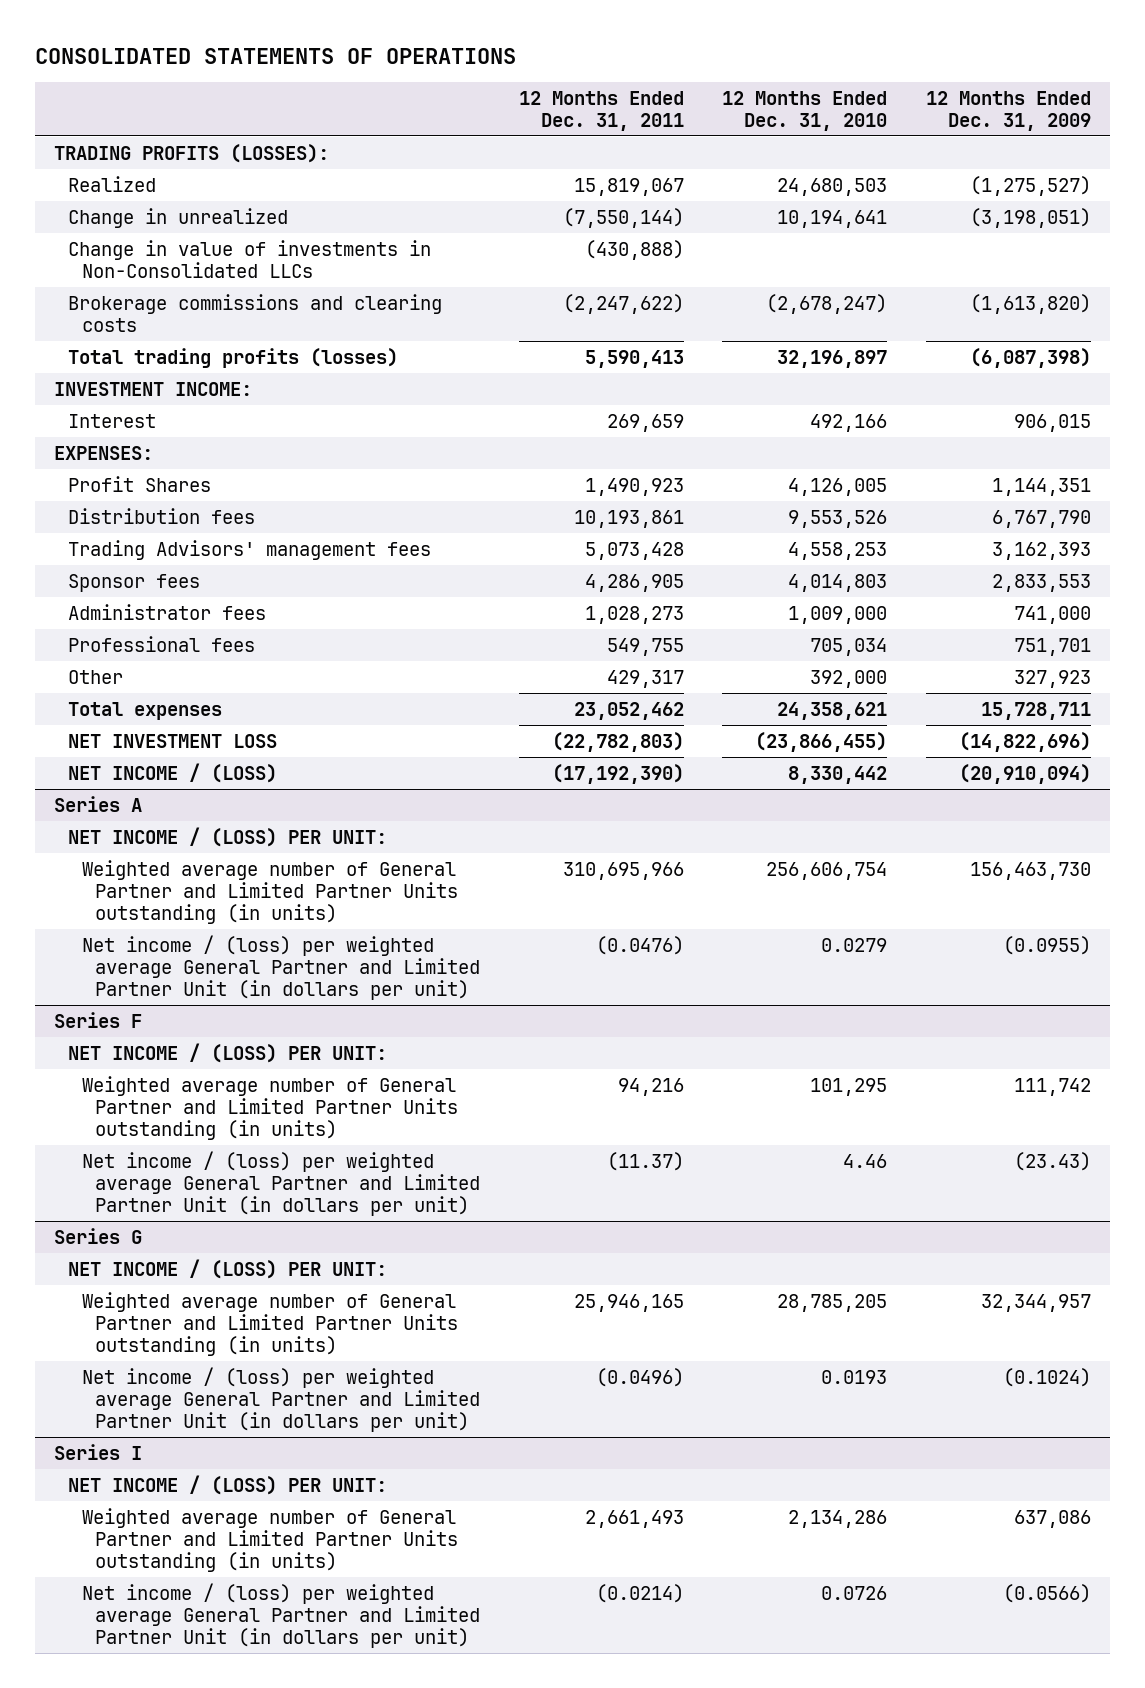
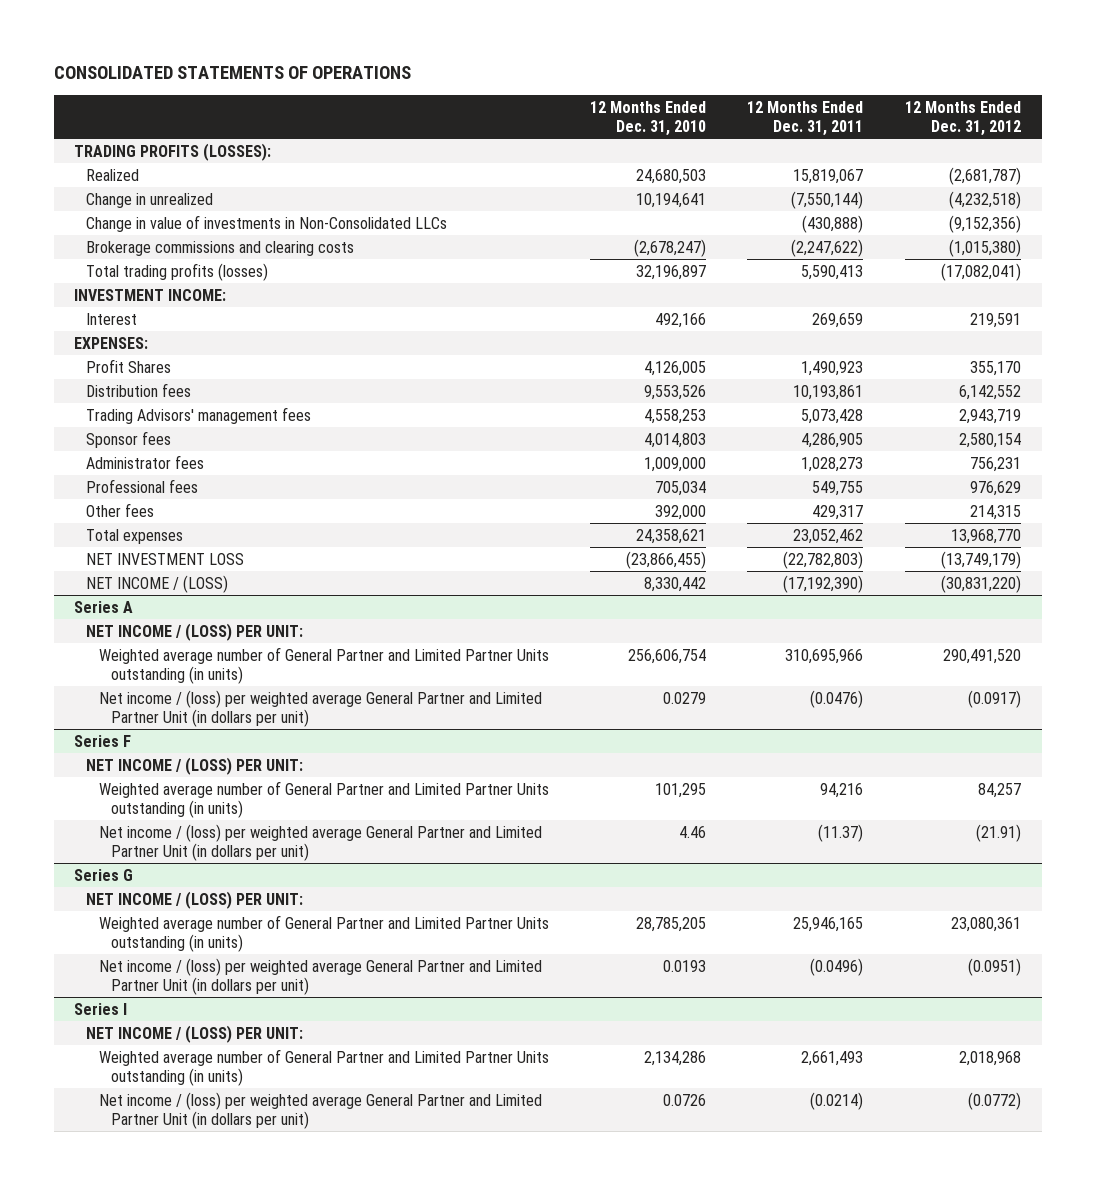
[926,90,1092,131] 12 Months Ended Dec. 31, 2009 -> none
none -> [904,100,1021,136] 12 Months Ended Dec. 31, 2012
[67,669,123,684] Other -> [86,502,155,517] Other fees

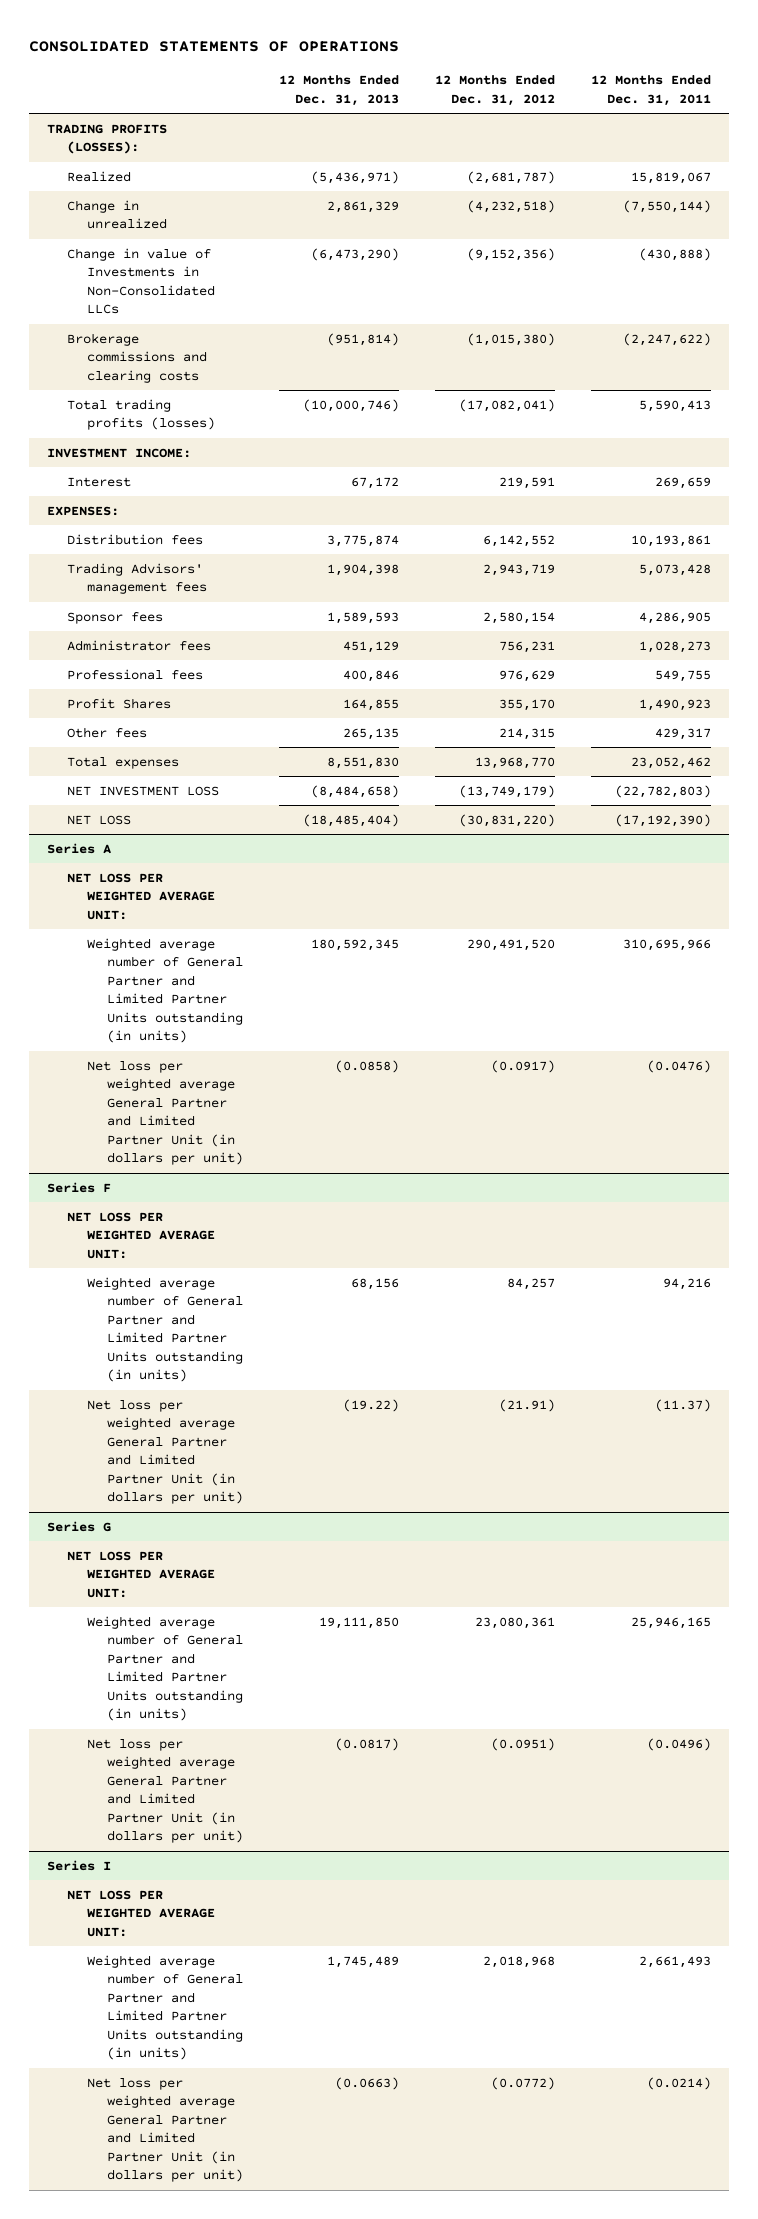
[589,100,706,136] 12 Months Ended Dec. 31, 2010 -> none
none -> [278,75,399,106] 12 Months Ended Dec. 31, 2013
[86,214,448,232] Change in value of investments in Non-Consolidated LLCs -> [66,247,216,315] Change in value of Investments in Non-Consolidated LLCs
[86,358,172,373] Profit Shares -> [66,697,171,709] Profit Shares
[86,574,229,593] NET INCOME / (LOSS) -> [66,814,131,825] NET LOSS
[86,622,304,641] NET INCOME / (LOSS) PER UNIT: -> [66,872,216,920] NET LOSS PER WEIGHTED AVERAGE UNIT:
[98,689,542,727] Net income / (loss) per weighted average General Partner and Limited Partner Unit (in dollars per unit) -> [87,1060,244,1166] Net loss per weighted average General Partner and Limited Partner Unit (in dollars per unit)
[86,756,304,775] NET INCOME / (LOSS) PER UNIT: -> [66,1211,216,1259] NET LOSS PER WEIGHTED AVERAGE UNIT:
[98,823,542,861] Net income / (loss) per weighted average General Partner and Limited Partner Unit (in dollars per unit) -> [87,1399,244,1505] Net loss per weighted average General Partner and Limited Partner Unit (in dollars per unit)
[86,890,304,909] NET INCOME / (LOSS) PER UNIT: -> [66,1550,216,1598] NET LOSS PER WEIGHTED AVERAGE UNIT:
[98,957,542,995] Net income / (loss) per weighted average General Partner and Limited Partner Unit (in dollars per unit) -> [87,1738,244,1844] Net loss per weighted average General Partner and Limited Partner Unit (in dollars per unit)
[86,1024,304,1043] NET INCOME / (LOSS) PER UNIT: -> [66,1889,216,1937] NET LOSS PER WEIGHTED AVERAGE UNIT:
[98,1091,542,1129] Net income / (loss) per weighted average General Partner and Limited Partner Unit (in dollars per unit) -> [87,2077,244,2183] Net loss per weighted average General Partner and Limited Partner Unit (in dollars per unit)

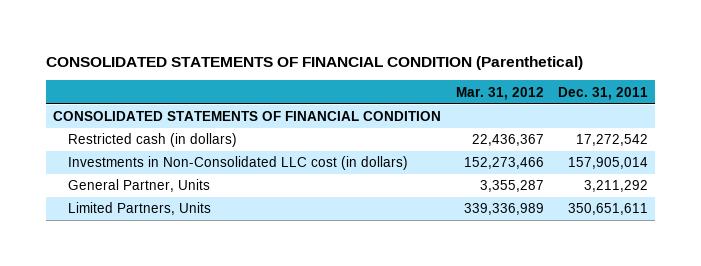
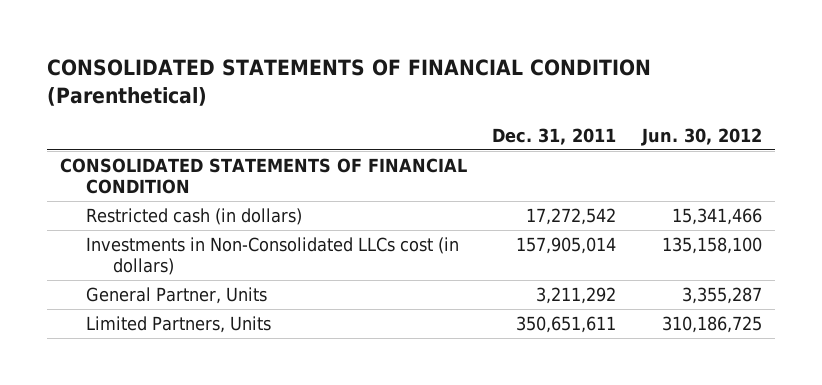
[455,86,544,100] Mar. 31, 2012 -> none
none -> [640,128,762,147] Jun. 30, 2012
[67,156,408,171] Investments in Non-Consolidated LLC cost (in dollars) -> [86,237,460,276] Investments in Non-Consolidated LLCs cost (in dollars)

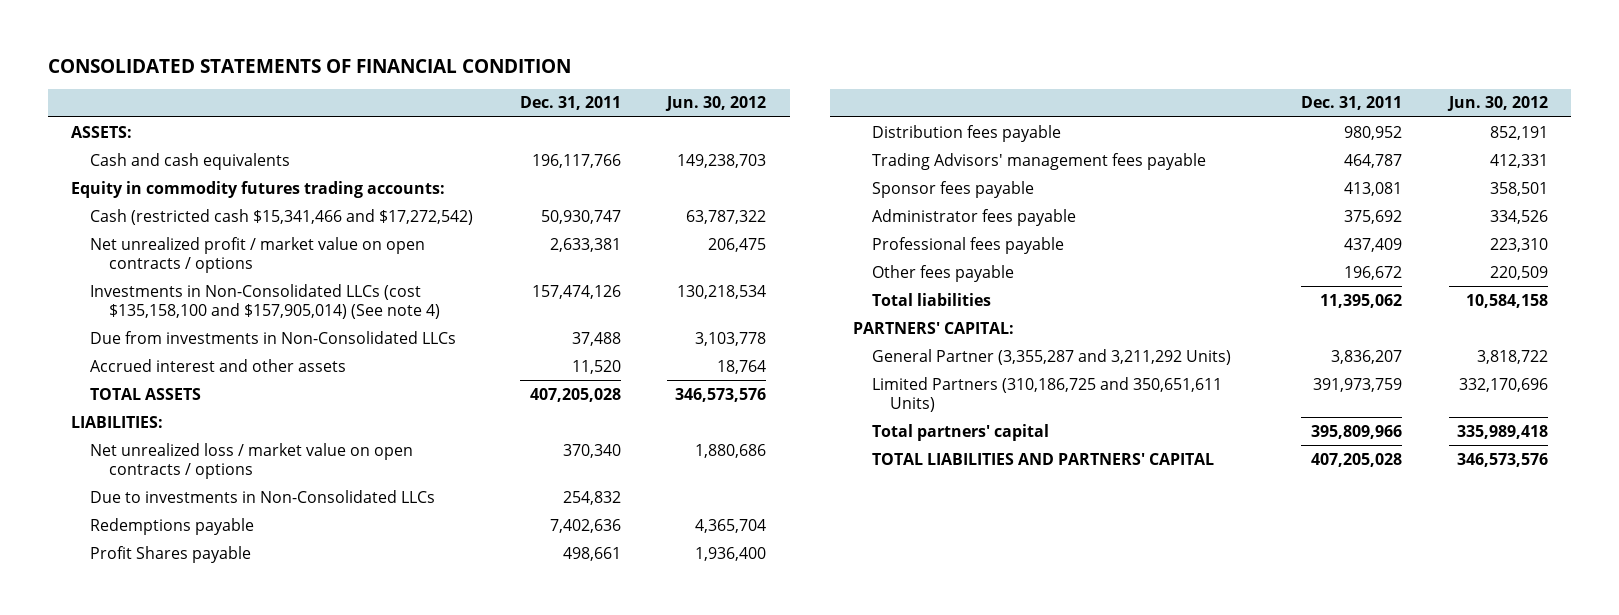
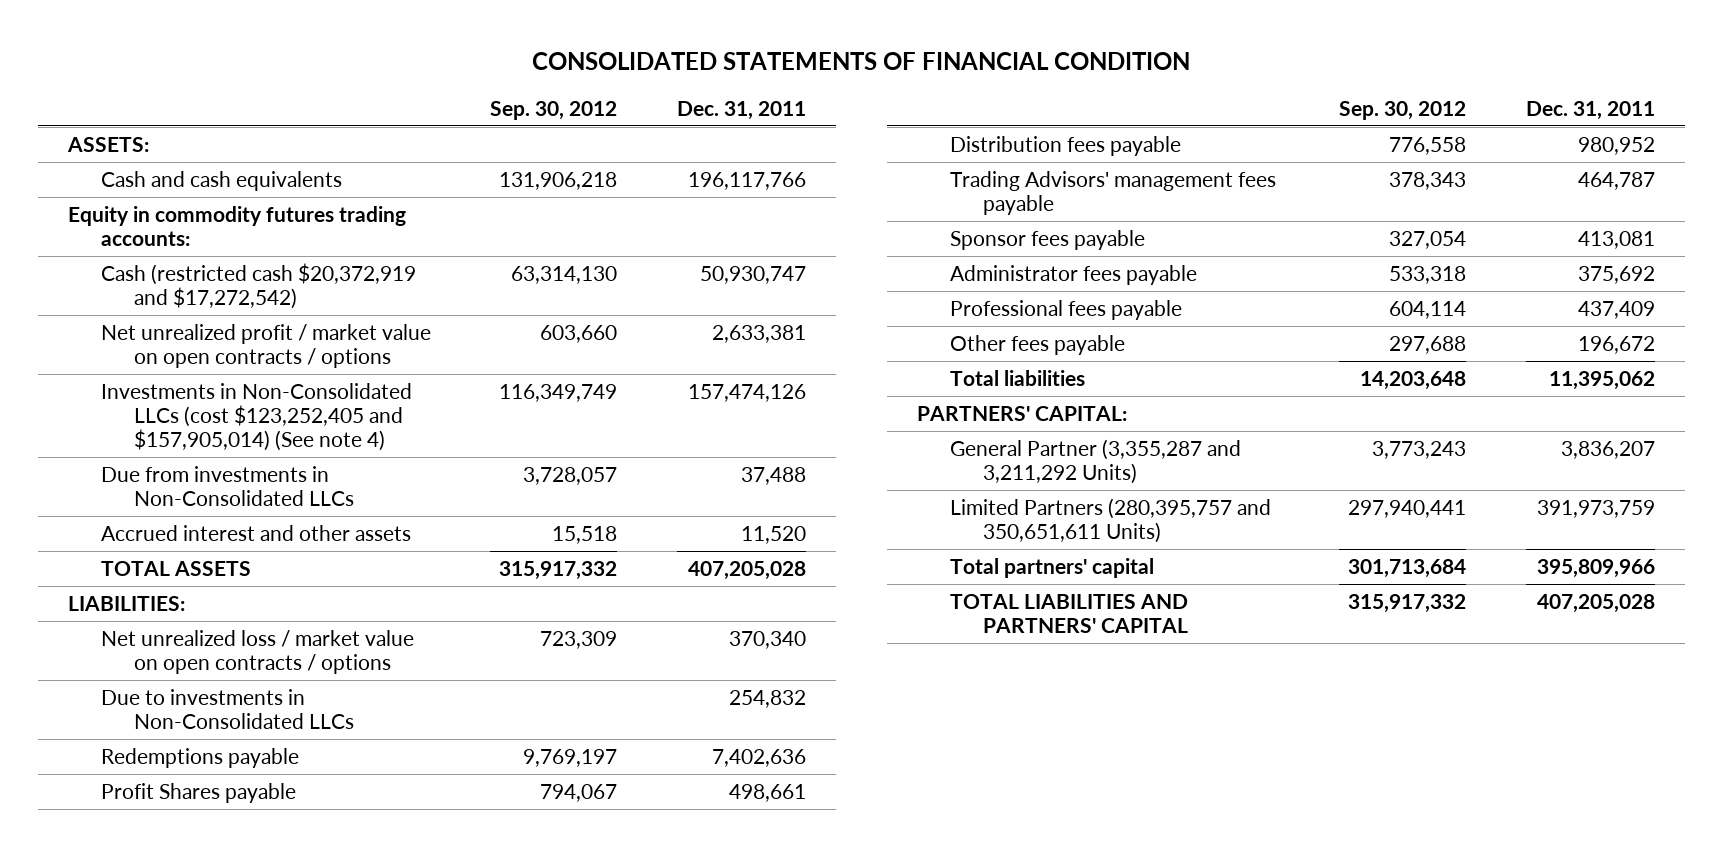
[665,96,767,112] Jun. 30, 2012 -> none
none -> [490,100,618,120] Sep. 30, 2012
[90,208,474,225] Cash (restricted cash $15,341,466 and $17,272,542) -> [101,262,417,310] Cash (restricted cash $20,372,919 and $17,272,542)
[90,283,441,319] Investments in Non-Consolidated LLCs (cost $135,158,100 and $157,905,014) (See note 4) -> [101,382,413,452] Investments in Non-Consolidated LLCs (cost $123,252,405 and $157,905,014) (See note 4)
[871,376,1222,412] Limited Partners (310,186,725 and 350,651,611 Units) -> [949,497,1271,544] Limited Partners (280,395,757 and 350,651,611 Units)

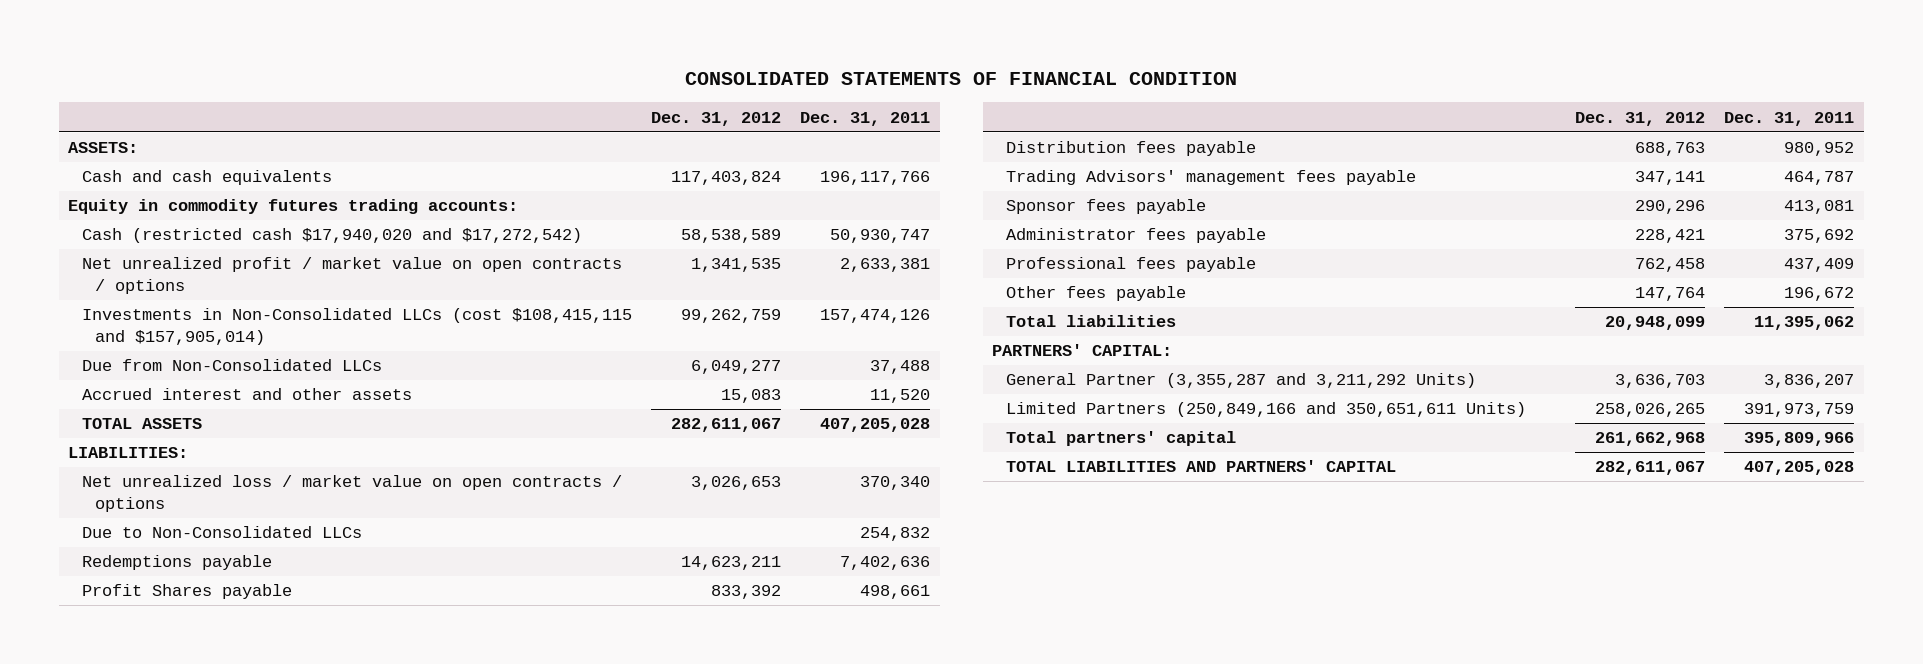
[490,100,618,120] Sep. 30, 2012 -> none
none -> [650,111,781,126] Dec. 31, 2012
[101,262,417,310] Cash (restricted cash $20,372,919 and $17,272,542) -> [81,228,582,244] Cash (restricted cash $17,940,020 and $17,272,542)
[101,382,413,452] Investments in Non-Consolidated LLCs (cost $123,252,405 and $157,905,014) (See note 4) -> [81,308,632,345] Investments in Non-Consolidated LLCs (cost $108,415,115 and $157,905,014)
[101,465,354,507] Due from investments in Non-Consolidated LLCs -> [81,359,382,372] Due from Non-Consolidated LLCs
[101,688,354,730] Due to investments in Non-Consolidated LLCs -> [81,526,362,539] Due to Non-Consolidated LLCs
[949,497,1271,544] Limited Partners (280,395,757 and 350,651,611 Units) -> [1005,402,1526,418] Limited Partners (250,849,166 and 350,651,611 Units)

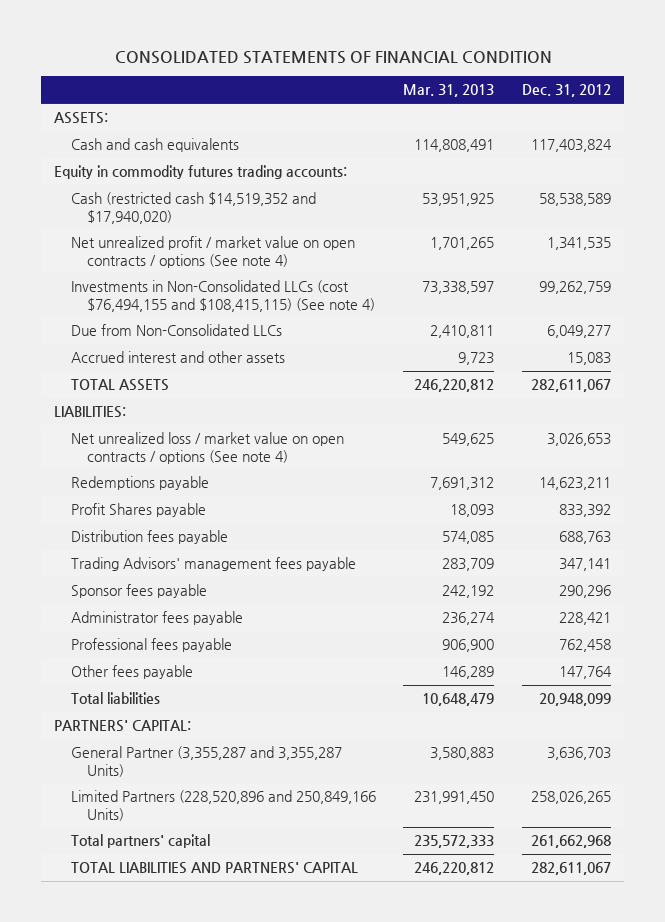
[800,111,931,126] Dec. 31, 2011 -> none
none -> [403,84,495,98] Mar. 31, 2013
[81,228,582,244] Cash (restricted cash $17,940,020 and $17,272,542) -> [70,192,316,224] Cash (restricted cash $14,519,352 and $17,940,020)
[81,257,622,294] Net unrealized profit / market value on open contracts / options -> [70,236,355,268] Net unrealized profit / market value on open contracts / options (See note 4)
[81,308,632,345] Investments in Non-Consolidated LLCs (cost $108,415,115 and $157,905,014) -> [70,280,376,312] Investments in Non-Consolidated LLCs (cost $76,494,155 and $108,415,115) (See note 4)
[81,526,362,539] Due to Non-Consolidated LLCs -> none
[81,475,622,512] Net unrealized loss / market value on open contracts / options -> [70,432,344,464] Net unrealized loss / market value on open contracts / options (See note 4)
[1005,373,1476,389] General Partner (3,355,287 and 3,211,292 Units) -> [70,746,342,777] General Partner (3,355,287 and 3,355,287 Units)
[1005,402,1526,418] Limited Partners (250,849,166 and 350,651,611 Units) -> [70,790,376,821] Limited Partners (228,520,896 and 250,849,166 Units)

